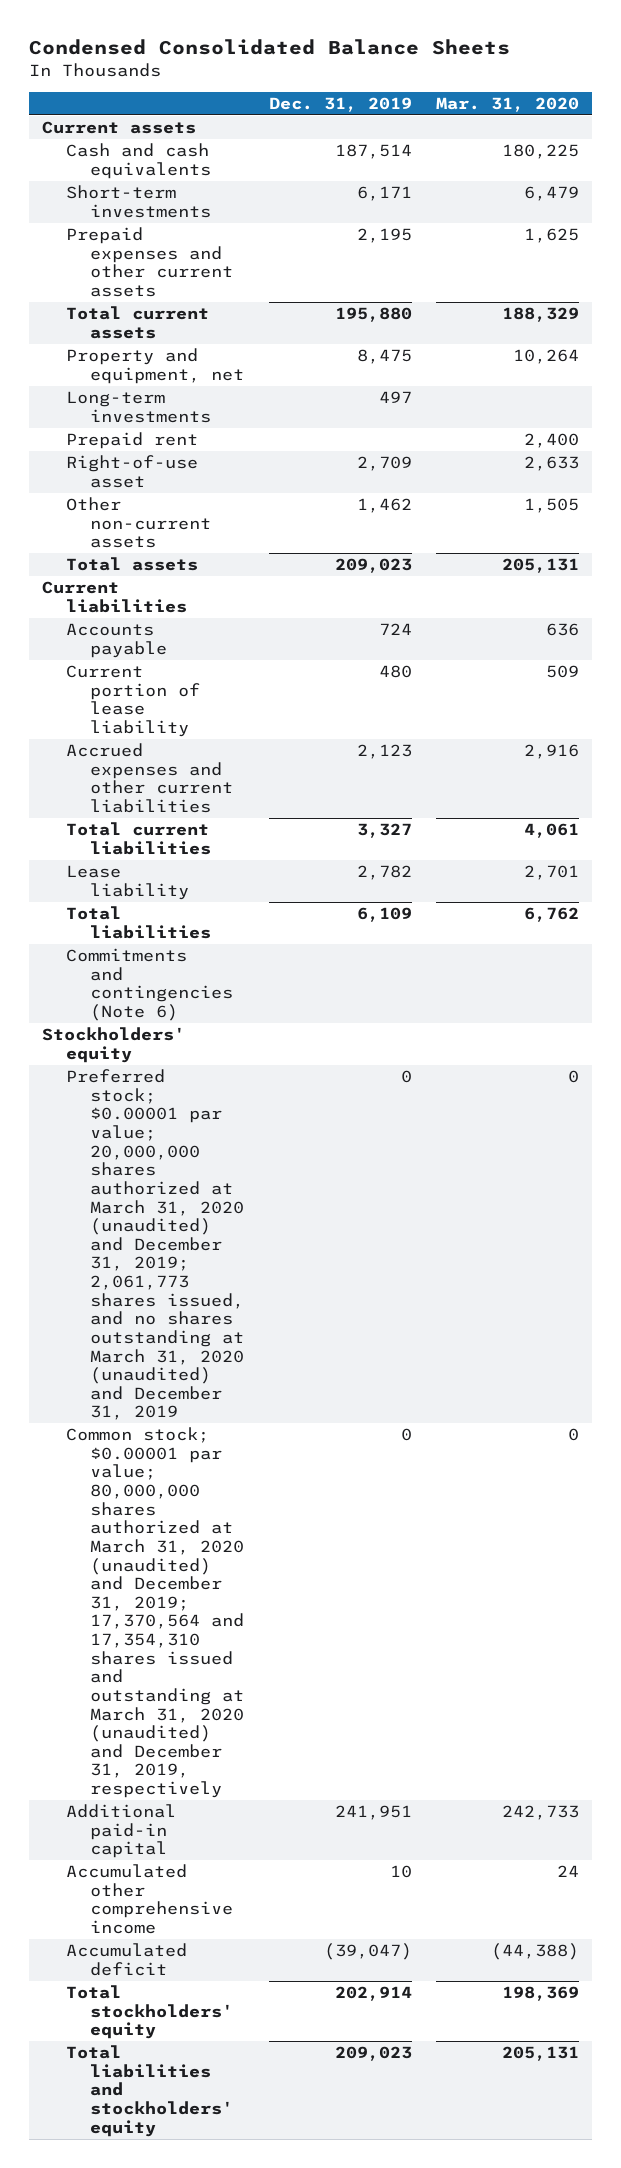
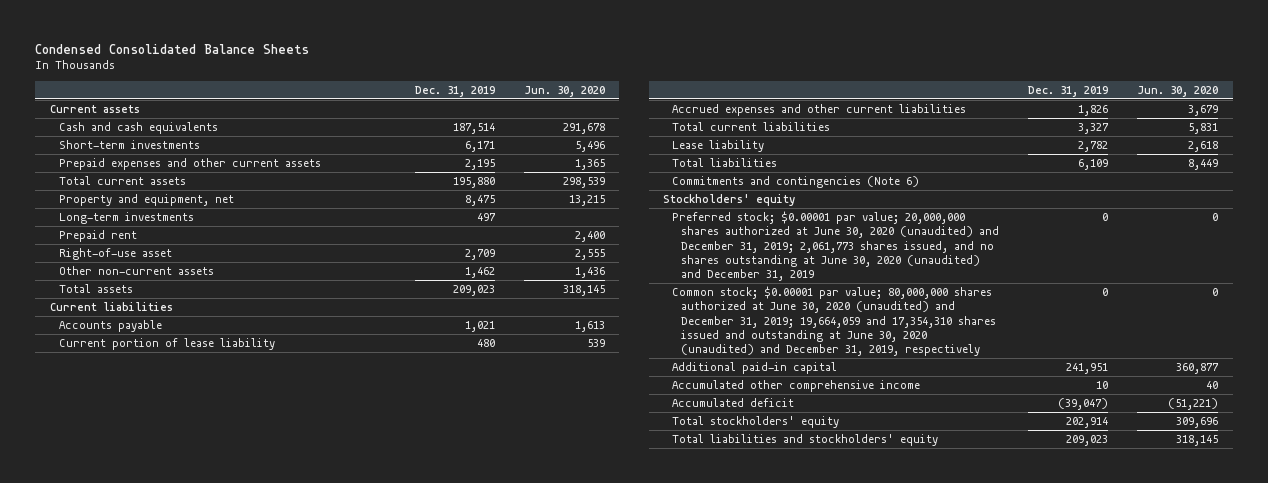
[436,96,580,112] Mar. 31, 2020 -> none
none -> [523,86,605,98] Jun. 30, 2020
[378,623,412,636] 724 -> [464,320,495,332] 1,021
[356,744,412,760] 2,123 -> [1077,104,1108,116] 1,826
[65,1069,245,1421] Preferred stock; $0.00001 par value; 20,000,000 shares authorized at March 31, 2020 (unaudited) and December 31, 2019; 2,061,773 shares issued, and no shares outstanding at March 31, 2020 (unaudited) and December 31, 2019 -> [672,210,999,282] Preferred stock; $0.00001 par value; 20,000,000 shares authorized at June 30, 2020 (unaudited) and December 31, 2019; 2,061,773 shares issued, and no shares outstanding at June 30, 2020 (unaudited) and December 31, 2019
[65,1427,245,1799] Common stock; $0.00001 par value; 80,000,000 shares authorized at March 31, 2020 (unaudited) and December 31, 2019; 17,370,564 and 17,354,310 shares issued and outstanding at March 31, 2020 (unaudited) and December 31, 2019, respectively -> [672,285,996,357] Common stock; $0.00001 par value; 80,000,000 shares authorized at June 30, 2020 (unaudited) and December 31, 2019; 19,664,059 and 17,354,310 shares issued and outstanding at June 30, 2020 (unaudited) and December 31, 2019, respectively

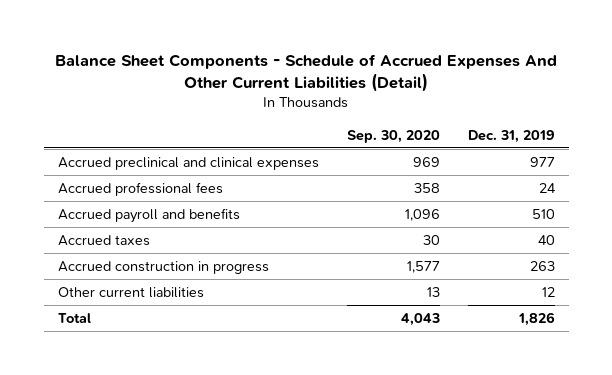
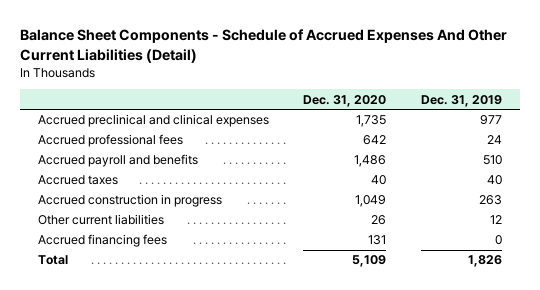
[346,129,440,143] Sep. 30, 2020 -> none
none -> [303,94,387,107] Dec. 31, 2020
none -> [37,234,167,248] Accrued financing fees

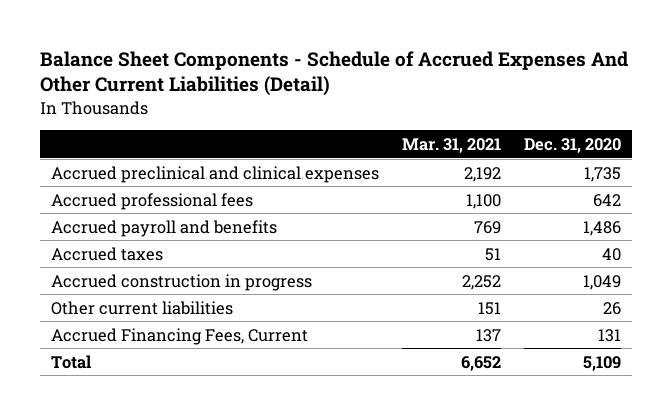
[421,94,503,107] Dec. 31, 2019 -> none
none -> [402,138,502,154] Mar. 31, 2021
[37,234,167,248] Accrued financing fees -> [51,327,309,345] Accrued Financing Fees, Current

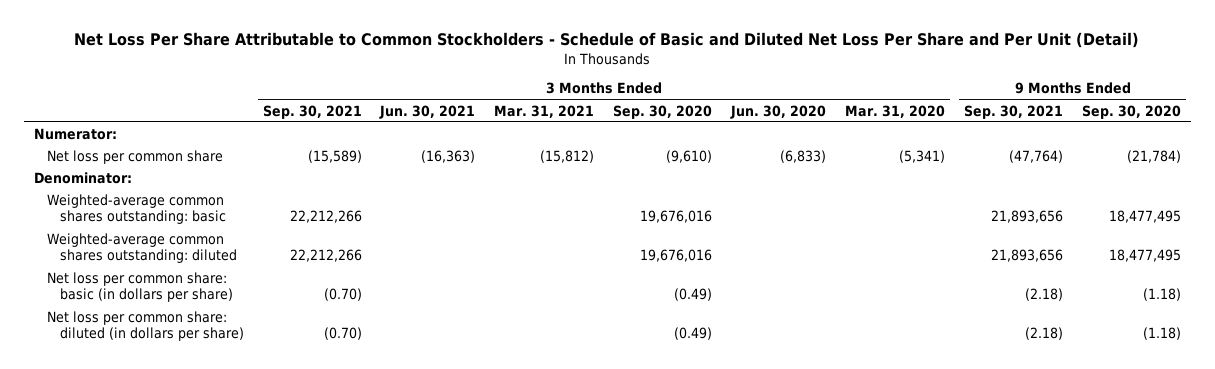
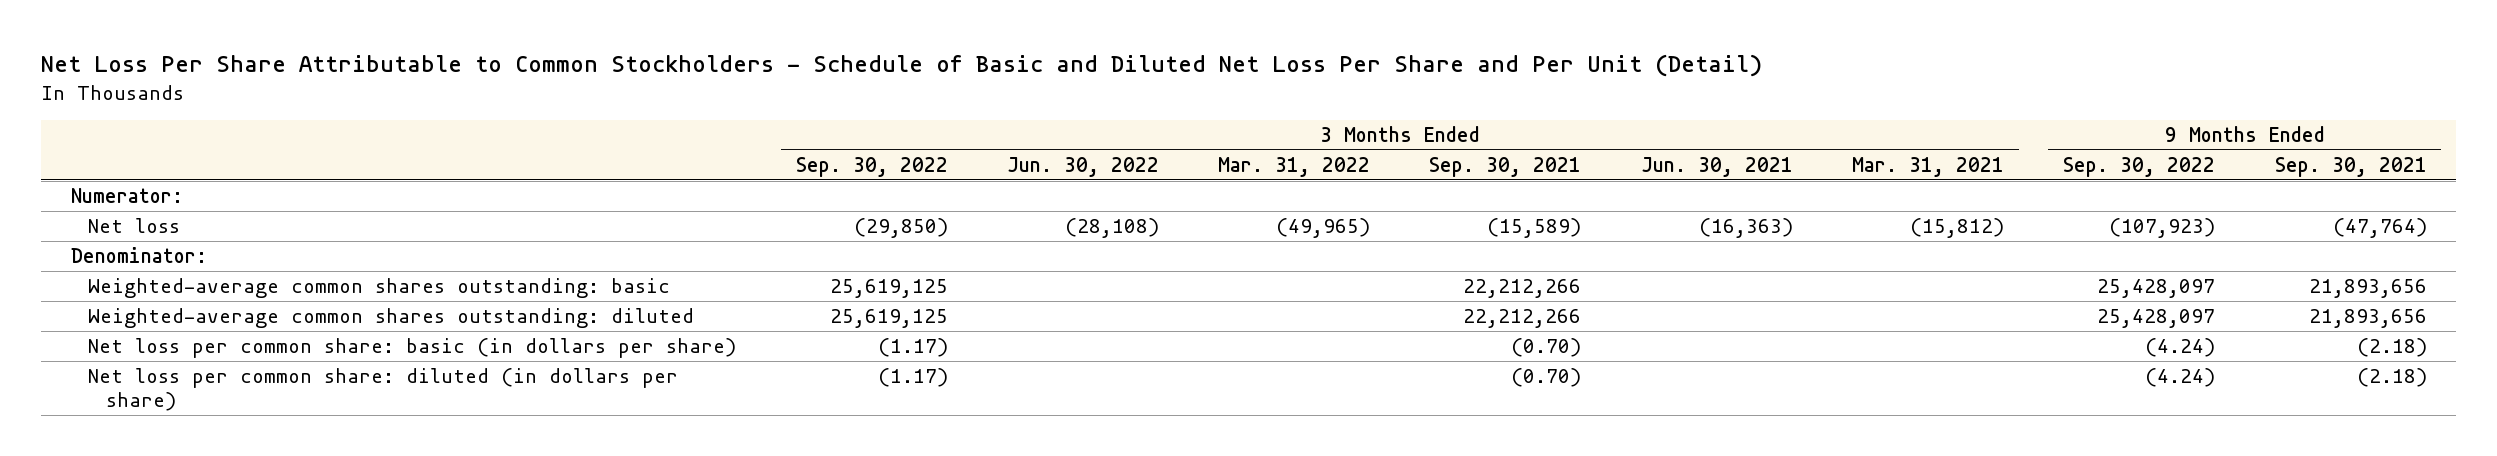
[613,104,713,119] Sep. 30, 2020 -> none
[730,104,827,119] Jun. 30, 2020 -> none
[845,104,946,118] Mar. 31, 2020 -> none
[1082,104,1182,119] Sep. 30, 2020 -> none
none -> [795,156,948,177] Sep. 30, 2022
none -> [1006,156,1159,177] Jun. 30, 2022
none -> [1218,156,1371,177] Mar. 31, 2022
none -> [2063,156,2216,177] Sep. 30, 2022
[46,150,223,165] Net loss per common share -> [88,217,181,233] Net loss

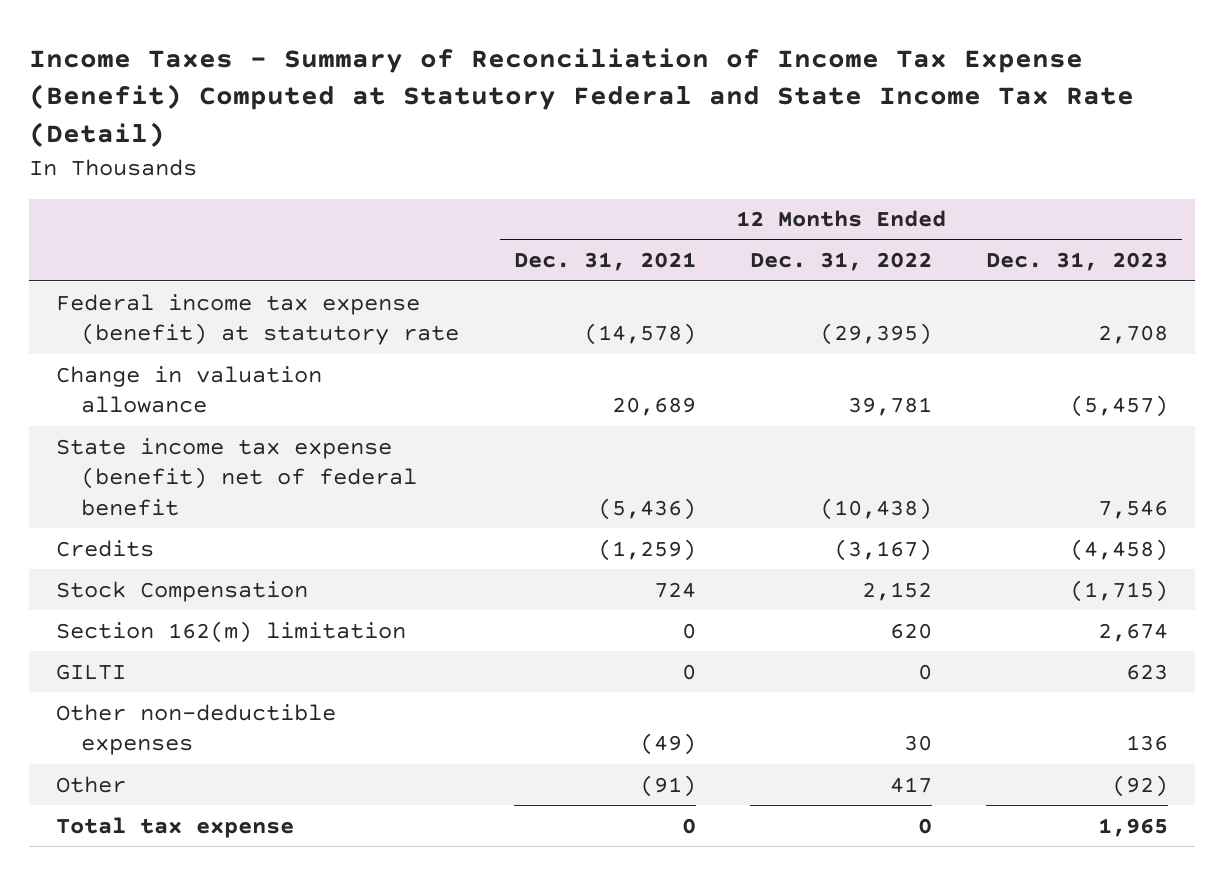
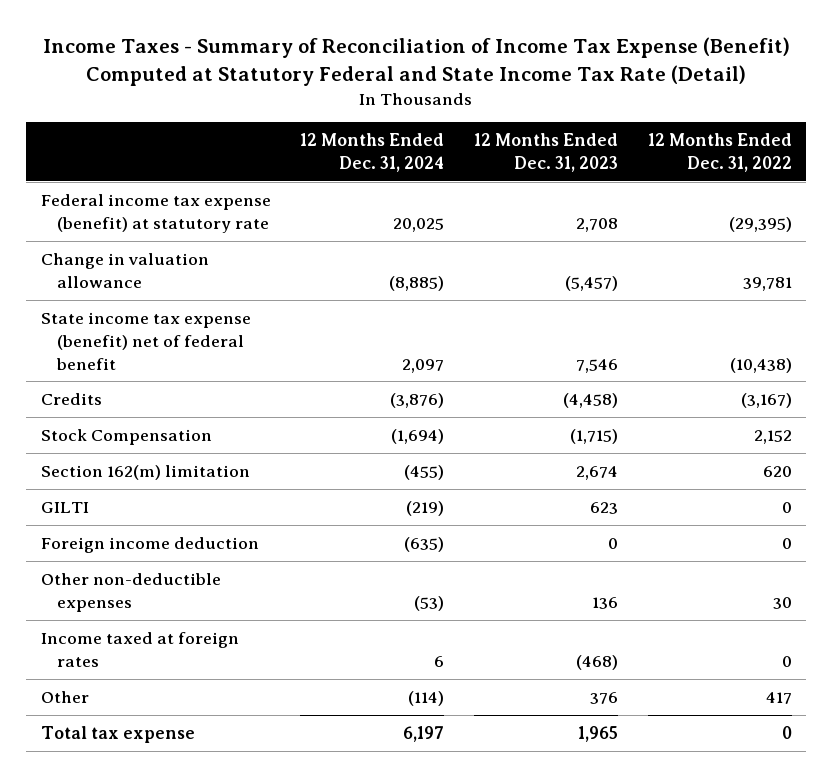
[513,252,696,272] Dec. 31, 2021 -> none
none -> [300,133,445,173] 12 Months Ended Dec. 31, 2024
none -> [40,537,259,554] Foreign income deduction
none -> [40,632,239,667] Income taxed at foreign rates
[1112,774,1169,797] (92) -> [589,692,618,705] 376

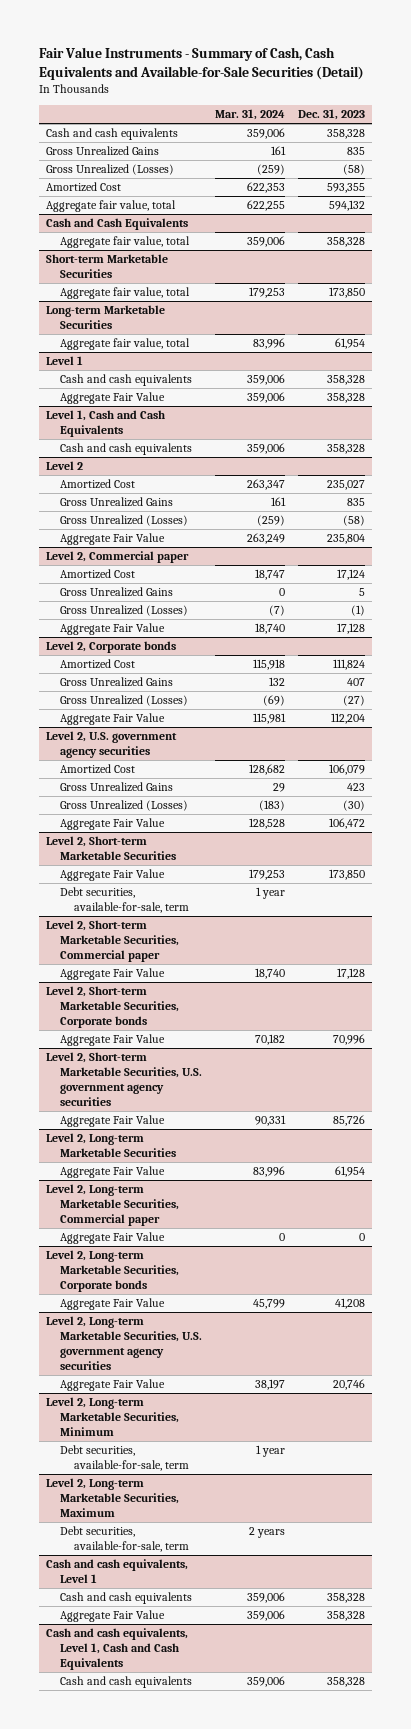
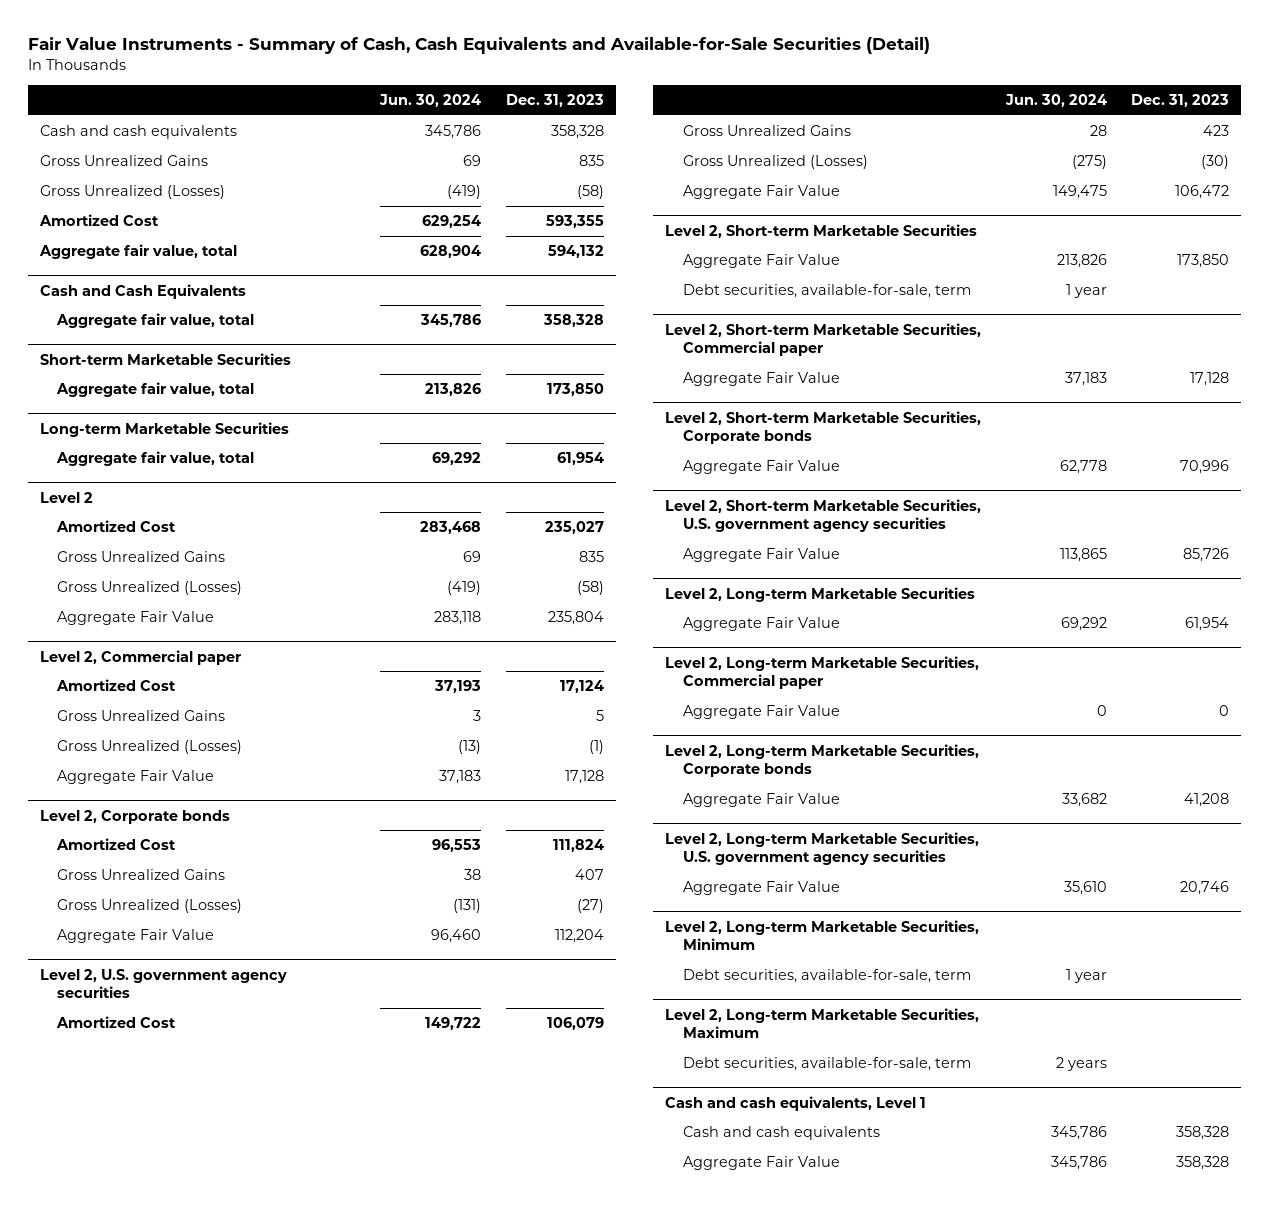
[215,109,286,121] Mar. 31, 2024 -> none
none -> [379,94,482,108] Jun. 30, 2024
[45,356,83,366] Level 1 -> none
[59,374,192,387] Cash and cash equivalents -> none
[59,392,165,405] Aggregate Fair Value -> none
[45,410,165,438] Level 1, Cash and Cash Equivalents -> none
[59,443,192,456] Cash and cash equivalents -> none
[45,1628,188,1670] Cash and cash equivalents, Level 1, Cash and Cash Equivalents -> none
[59,1676,192,1689] Cash and cash equivalents -> none

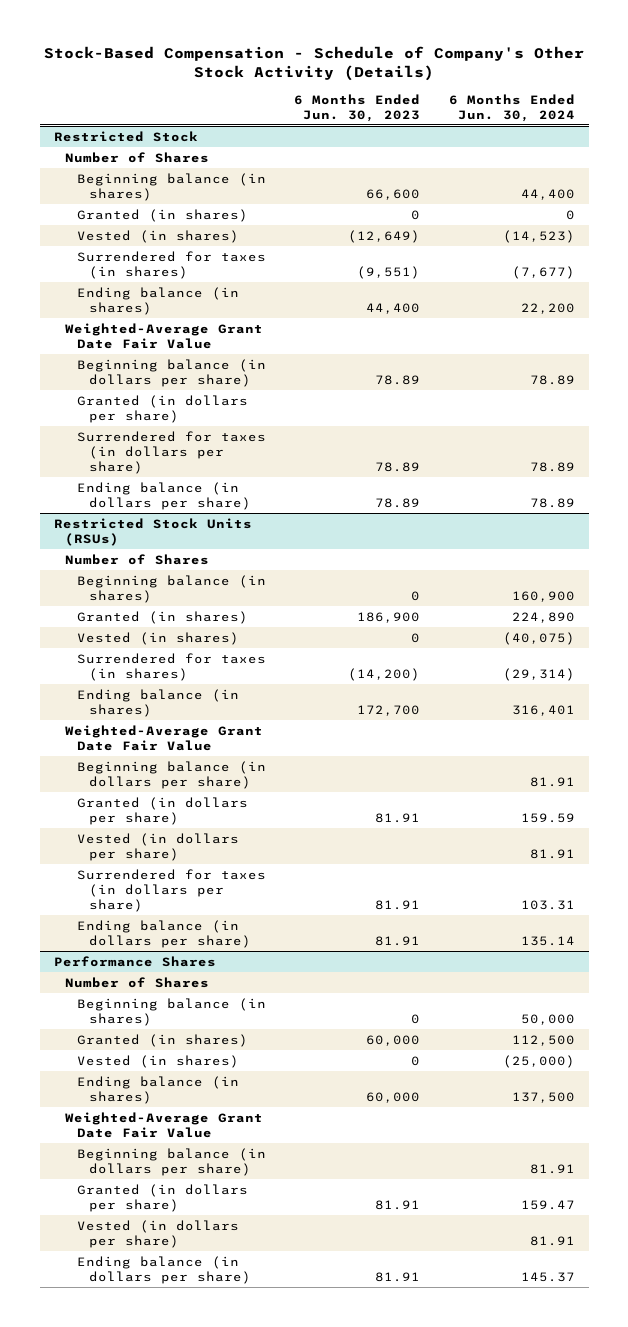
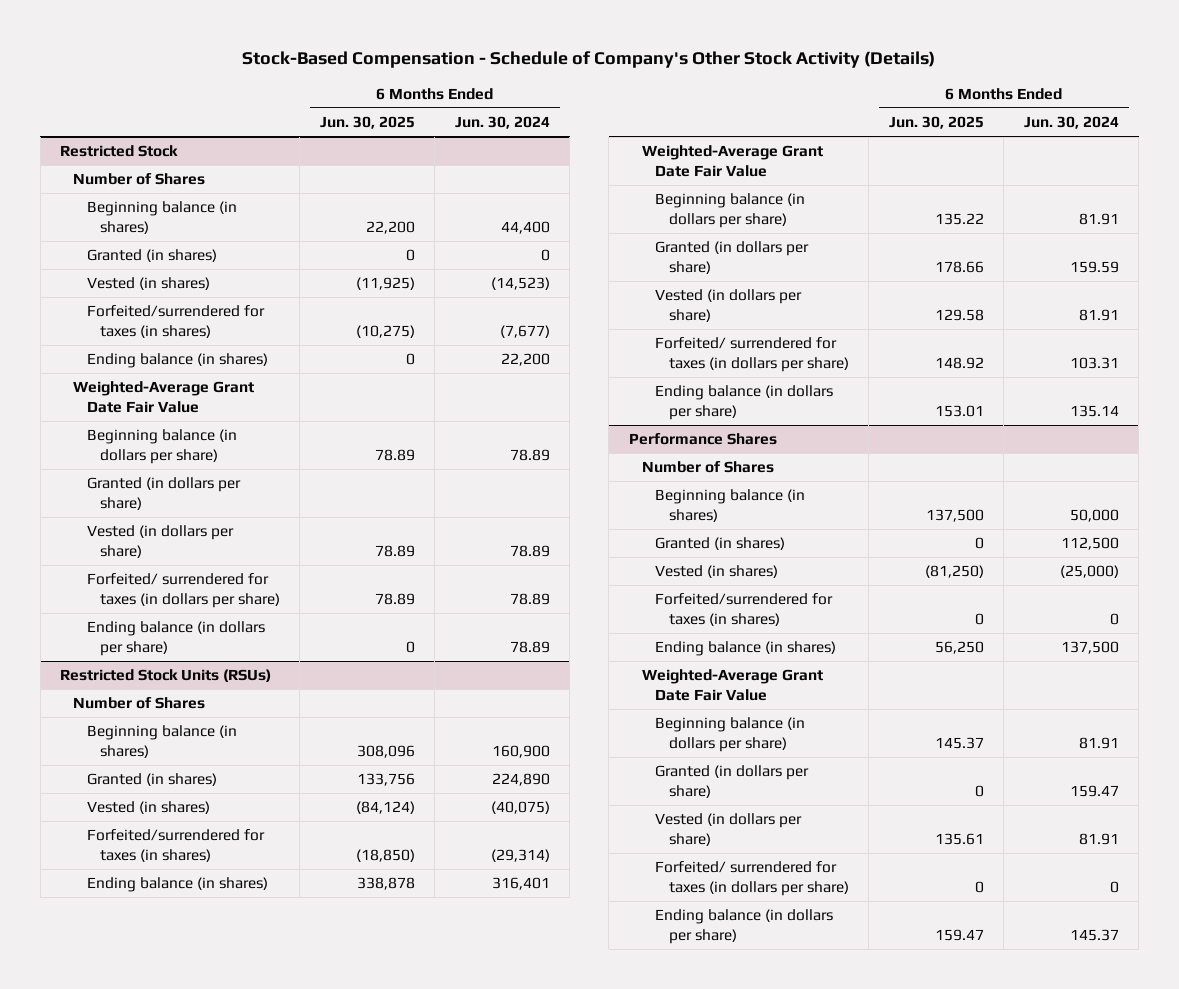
[294,93,421,122] 6 Months Ended Jun. 30, 2023 -> none
none -> [319,116,415,130] Jun. 30, 2025
[76,250,266,279] Surrendered for taxes (in shares) -> [86,305,265,339] Forfeited/surrendered for taxes (in shares)
none -> [86,525,234,559] Vested (in dollars per share)
[76,430,266,474] Surrendered for taxes (in dollars per share) -> [86,573,280,609] Forfeited/ surrendered for taxes (in dollars per share)
[76,652,266,681] Surrendered for taxes (in shares) -> [86,829,265,863] Forfeited/surrendered for taxes (in shares)
[76,868,266,912] Surrendered for taxes (in dollars per share) -> [655,337,849,373] Forfeited/ surrendered for taxes (in dollars per share)
none -> [655,593,834,627] Forfeited/surrendered for taxes (in shares)
none -> [655,861,849,897] Forfeited/ surrendered for taxes (in dollars per share)

